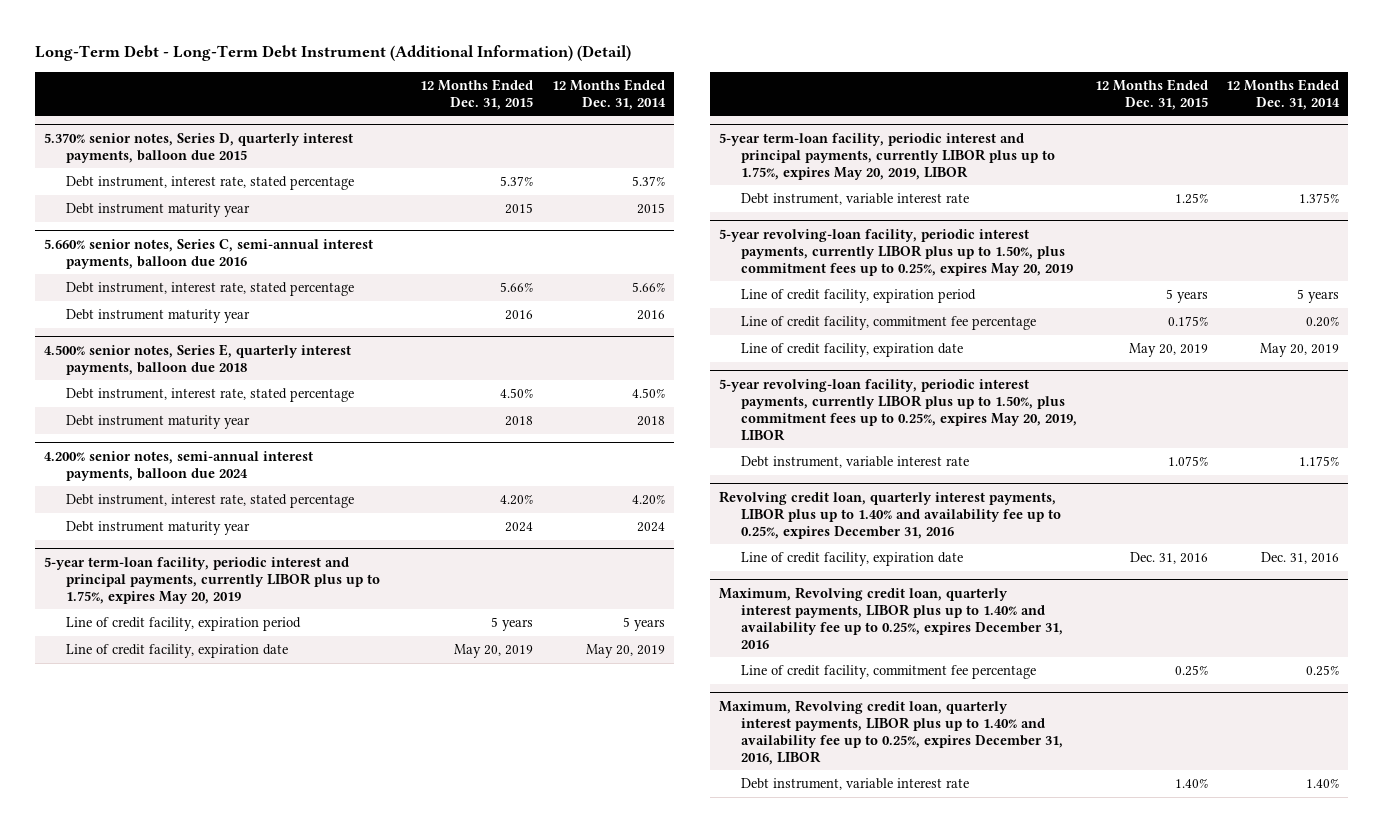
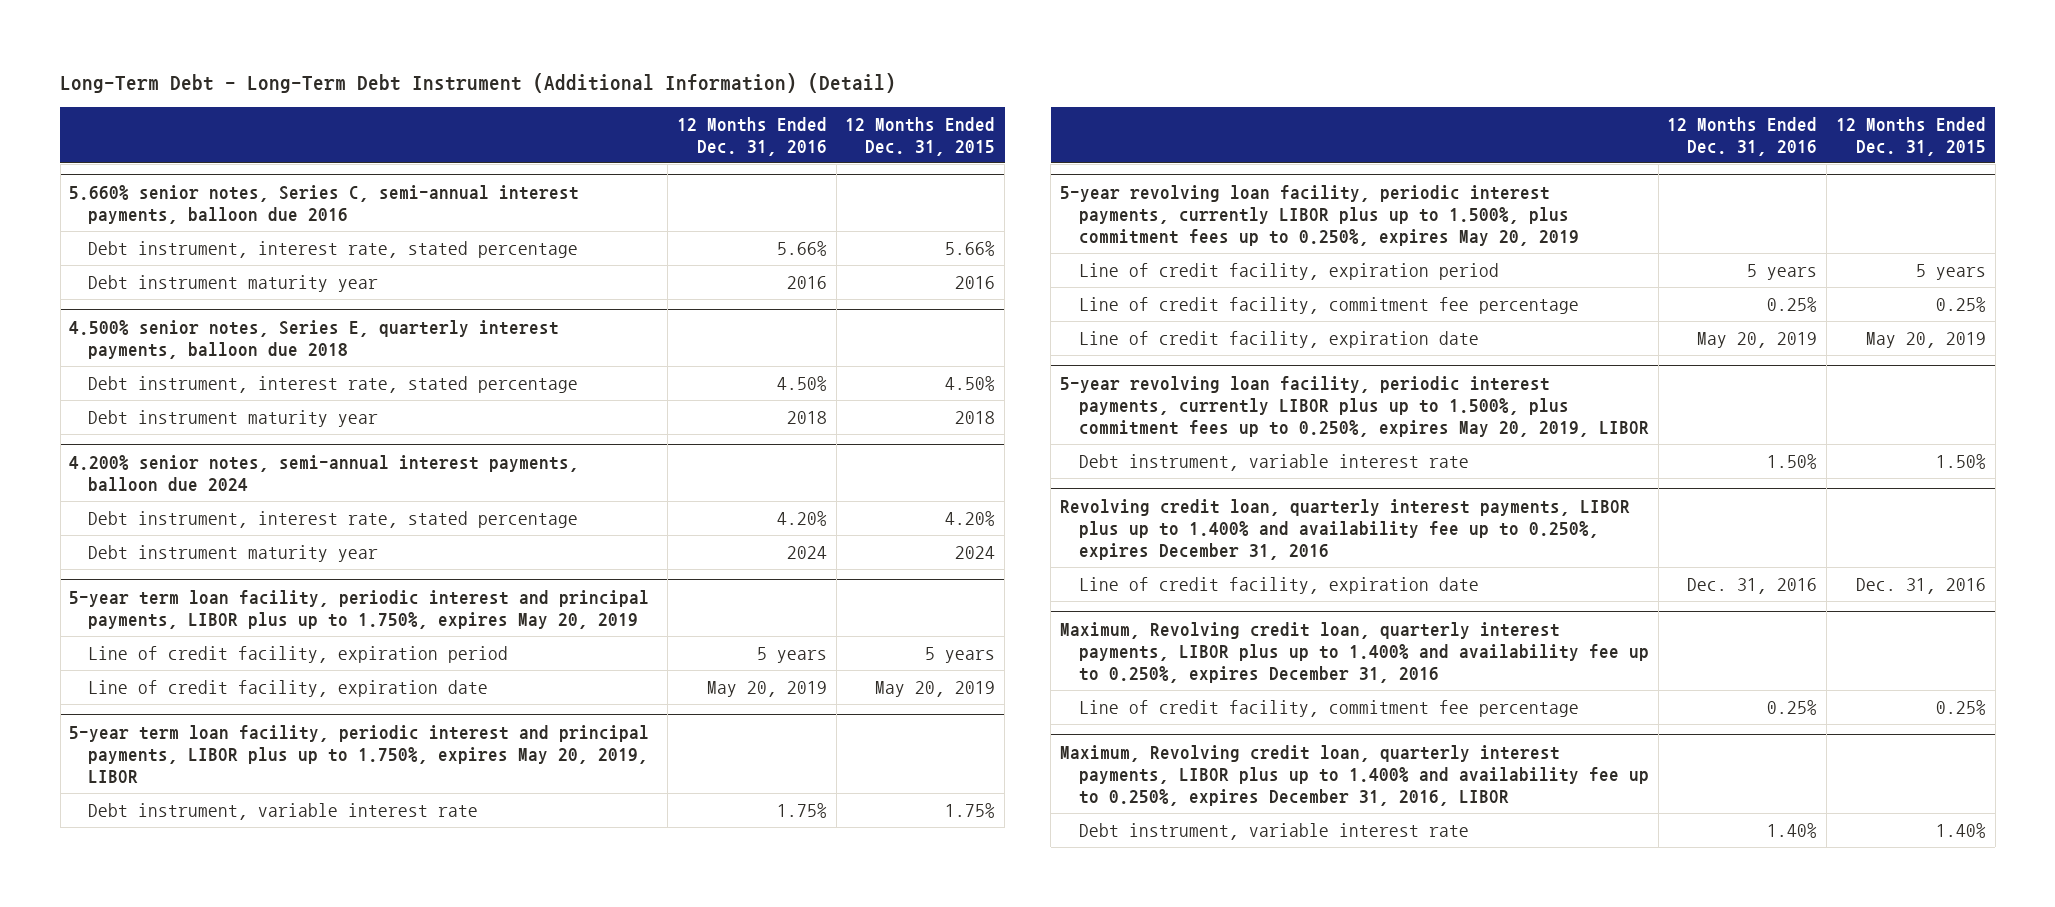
[551,78,666,110] 12 Months Ended Dec. 31, 2014 -> none
none -> [676,116,827,156] 12 Months Ended Dec. 31, 2016
[44,132,354,163] 5.370% senior notes, Series D, quarterly interest payments, balloon due 2015 -> none
[65,176,354,191] Debt instrument, interest rate, stated percentage -> none
[65,203,250,218] Debt instrument maturity year -> none
[44,556,380,604] 5-year term-loan facility, periodic interest and principal payments, currently LIBOR plus up to 1.75%, expires May 20, 2019 -> [69,589,650,629] 5-year term loan facility, periodic interest and principal payments, LIBOR plus up to 1.750%, expires May 20, 2019
[718,132,1055,180] 5-year term-loan facility, periodic interest and principal payments, currently LIBOR plus up to 1.75%, expires May 20, 2019, LIBOR -> [69,724,650,783] 5-year term loan facility, periodic interest and principal payments, LIBOR plus up to 1.750%, expires May 20, 2019, LIBOR
[1174,193,1208,205] 1.25% -> [945,802,996,818] 1.75%
[718,228,1073,276] 5-year revolving-loan facility, periodic interest payments, currently LIBOR plus up to 1.50%, plus commitment fees up to 0.25%, expires May 20, 2019 -> [1059,184,1579,246] 5-year revolving loan facility, periodic interest payments, currently LIBOR plus up to 1.500%, plus commitment fees up to 0.250%, expires May 20, 2019
[1167,316,1208,327] 0.175% -> [1935,296,1986,312] 0.25%
[718,378,1077,441] 5-year revolving-loan facility, periodic interest payments, currently LIBOR plus up to 1.50%, plus commitment fees up to 0.25%, expires May 20, 2019, LIBOR -> [1059,375,1649,437] 5-year revolving loan facility, periodic interest payments, currently LIBOR plus up to 1.500%, plus commitment fees up to 0.250%, expires May 20, 2019, LIBOR
[1167,456,1208,467] 1.075% -> [1935,453,1986,469] 1.50%
[718,490,1061,539] Revolving credit loan, quarterly interest payments, LIBOR plus up to 1.40% and availability fee up to 0.25%, expires December 31, 2016 -> [1059,498,1630,560] Revolving credit loan, quarterly interest payments, LIBOR plus up to 1.400% and availability fee up to 0.250%, expires December 31, 2016
[718,586,1063,649] Maximum, Revolving credit loan, quarterly interest payments, LIBOR plus up to 1.40% and availability fee up to 0.25%, expires December 31, 2016 -> [1059,621,1649,683] Maximum, Revolving credit loan, quarterly interest payments, LIBOR plus up to 1.400% and availability fee up to 0.250%, expires December 31, 2016
[718,699,1063,765] Maximum, Revolving credit loan, quarterly interest payments, LIBOR plus up to 1.40% and availability fee up to 0.25%, expires December 31, 2016, LIBOR -> [1059,744,1649,806] Maximum, Revolving credit loan, quarterly interest payments, LIBOR plus up to 1.400% and availability fee up to 0.250%, expires December 31, 2016, LIBOR

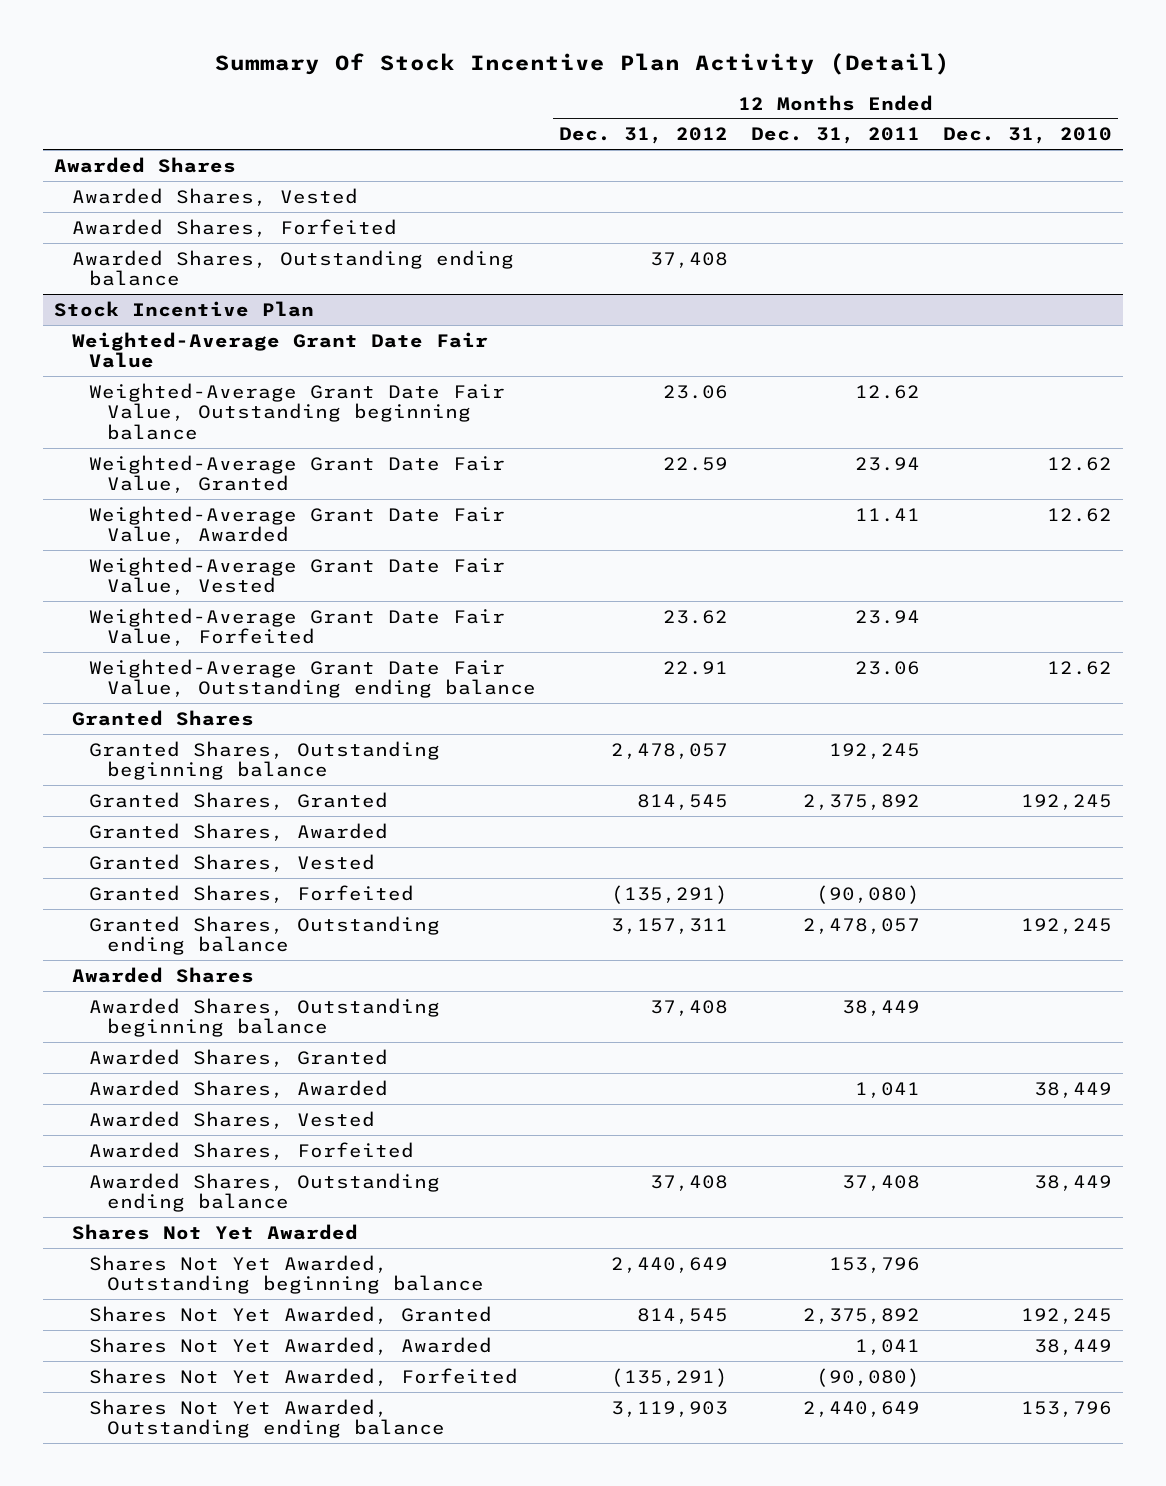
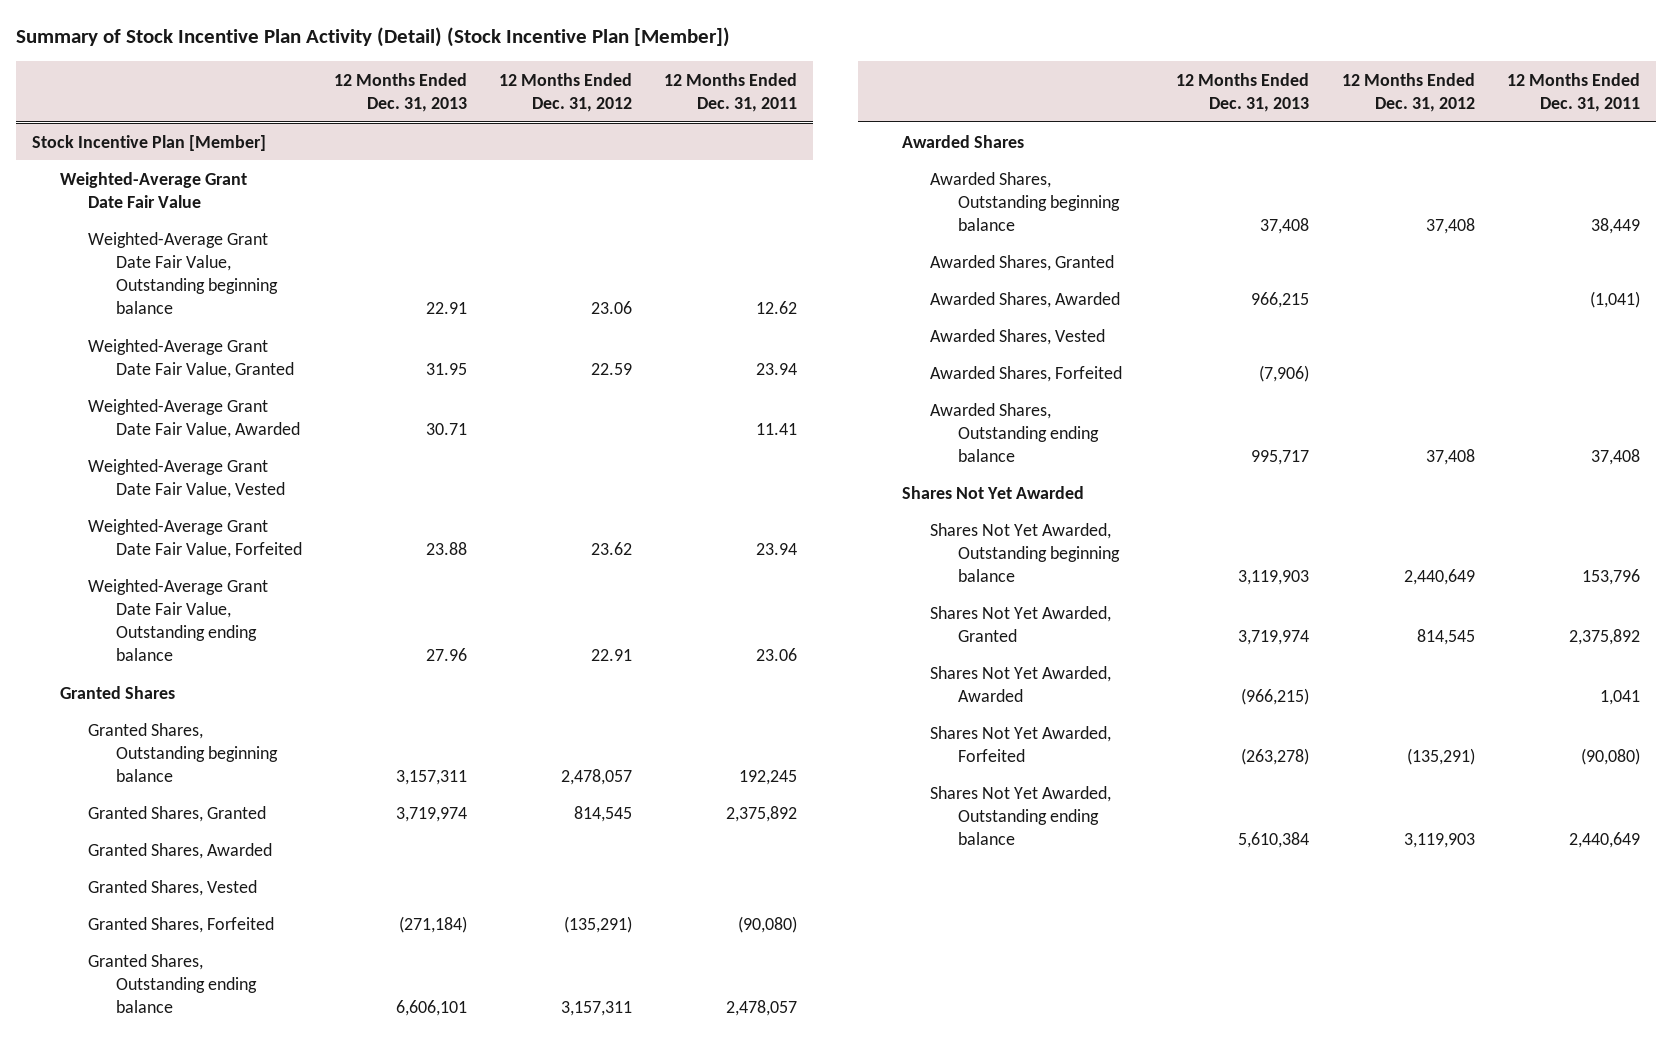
[215,53,951,76] Summary Of Stock Incentive Plan Activity (Detail) -> [15,27,730,48] Summary of Stock Incentive Plan Activity (Detail) (Stock Incentive Plan [Member])
[942,127,1112,145] Dec. 31, 2010 -> none
none -> [333,72,467,112] 12 Months Ended Dec. 31, 2013
[54,156,237,173] Awarded Shares -> none
[71,187,358,206] Awarded Shares, Vested -> none
[71,218,397,237] Awarded Shares, Forfeited -> none
[71,249,514,287] Awarded Shares, Outstanding ending balance -> none
[54,300,315,317] Stock Incentive Plan -> [31,134,266,151] Stock Incentive Plan [Member]
[855,1081,921,1098] 1,041 -> [1589,290,1640,308] (1,041)

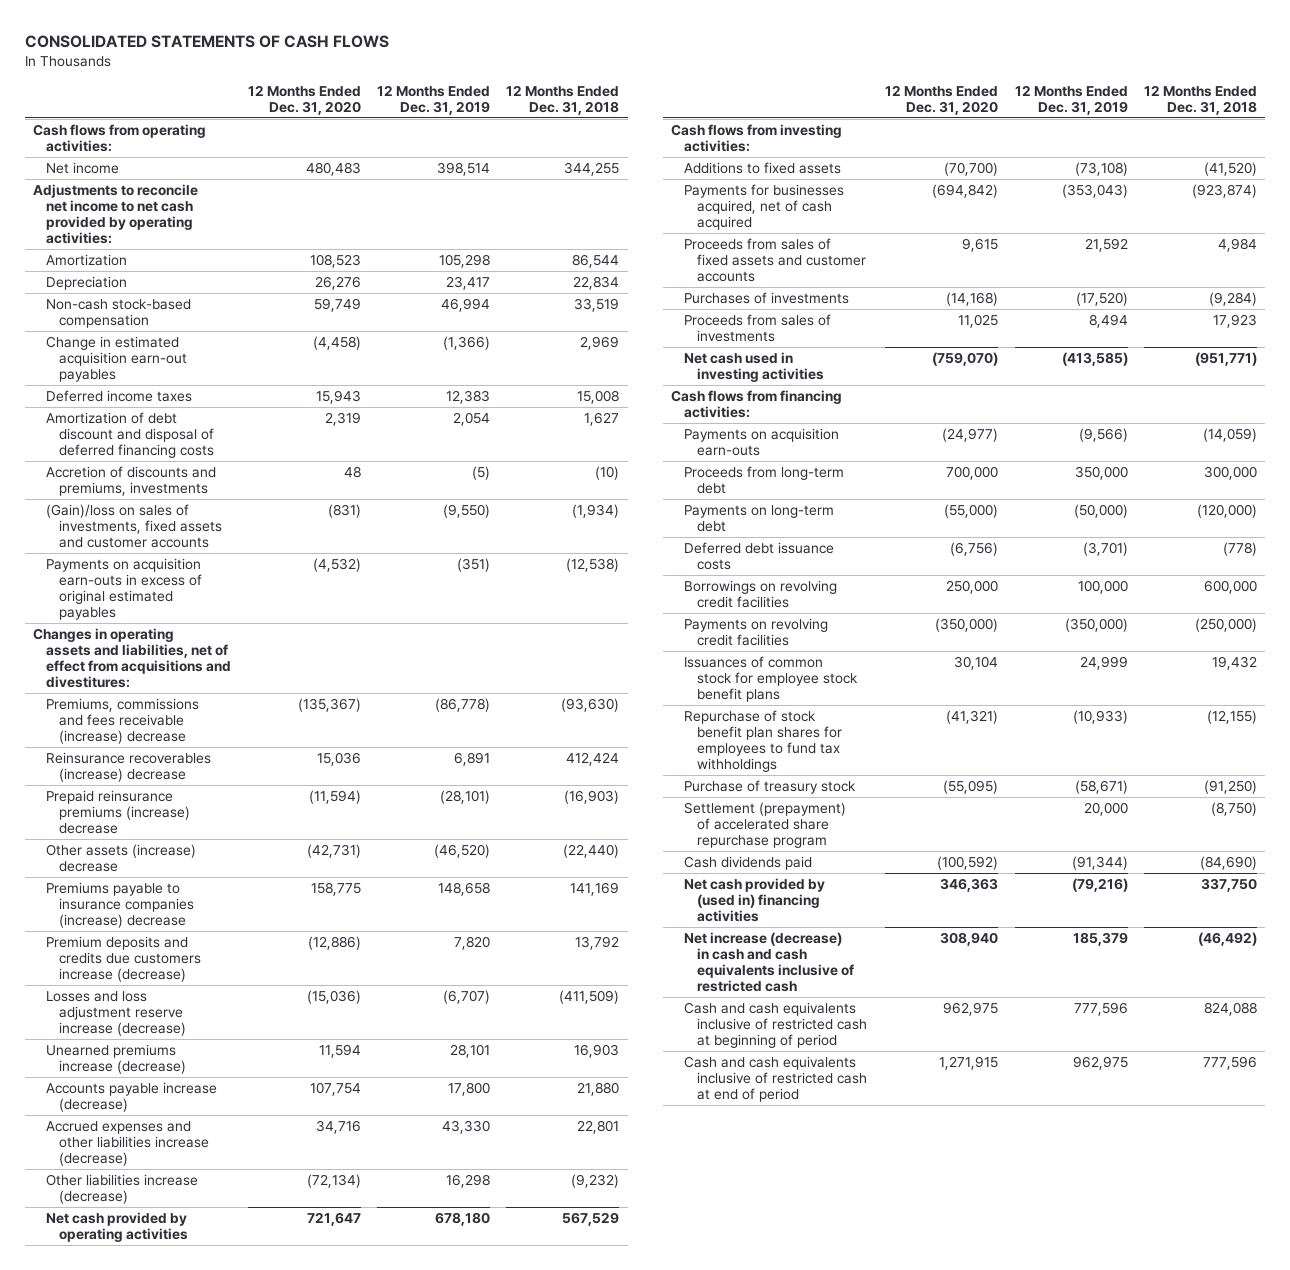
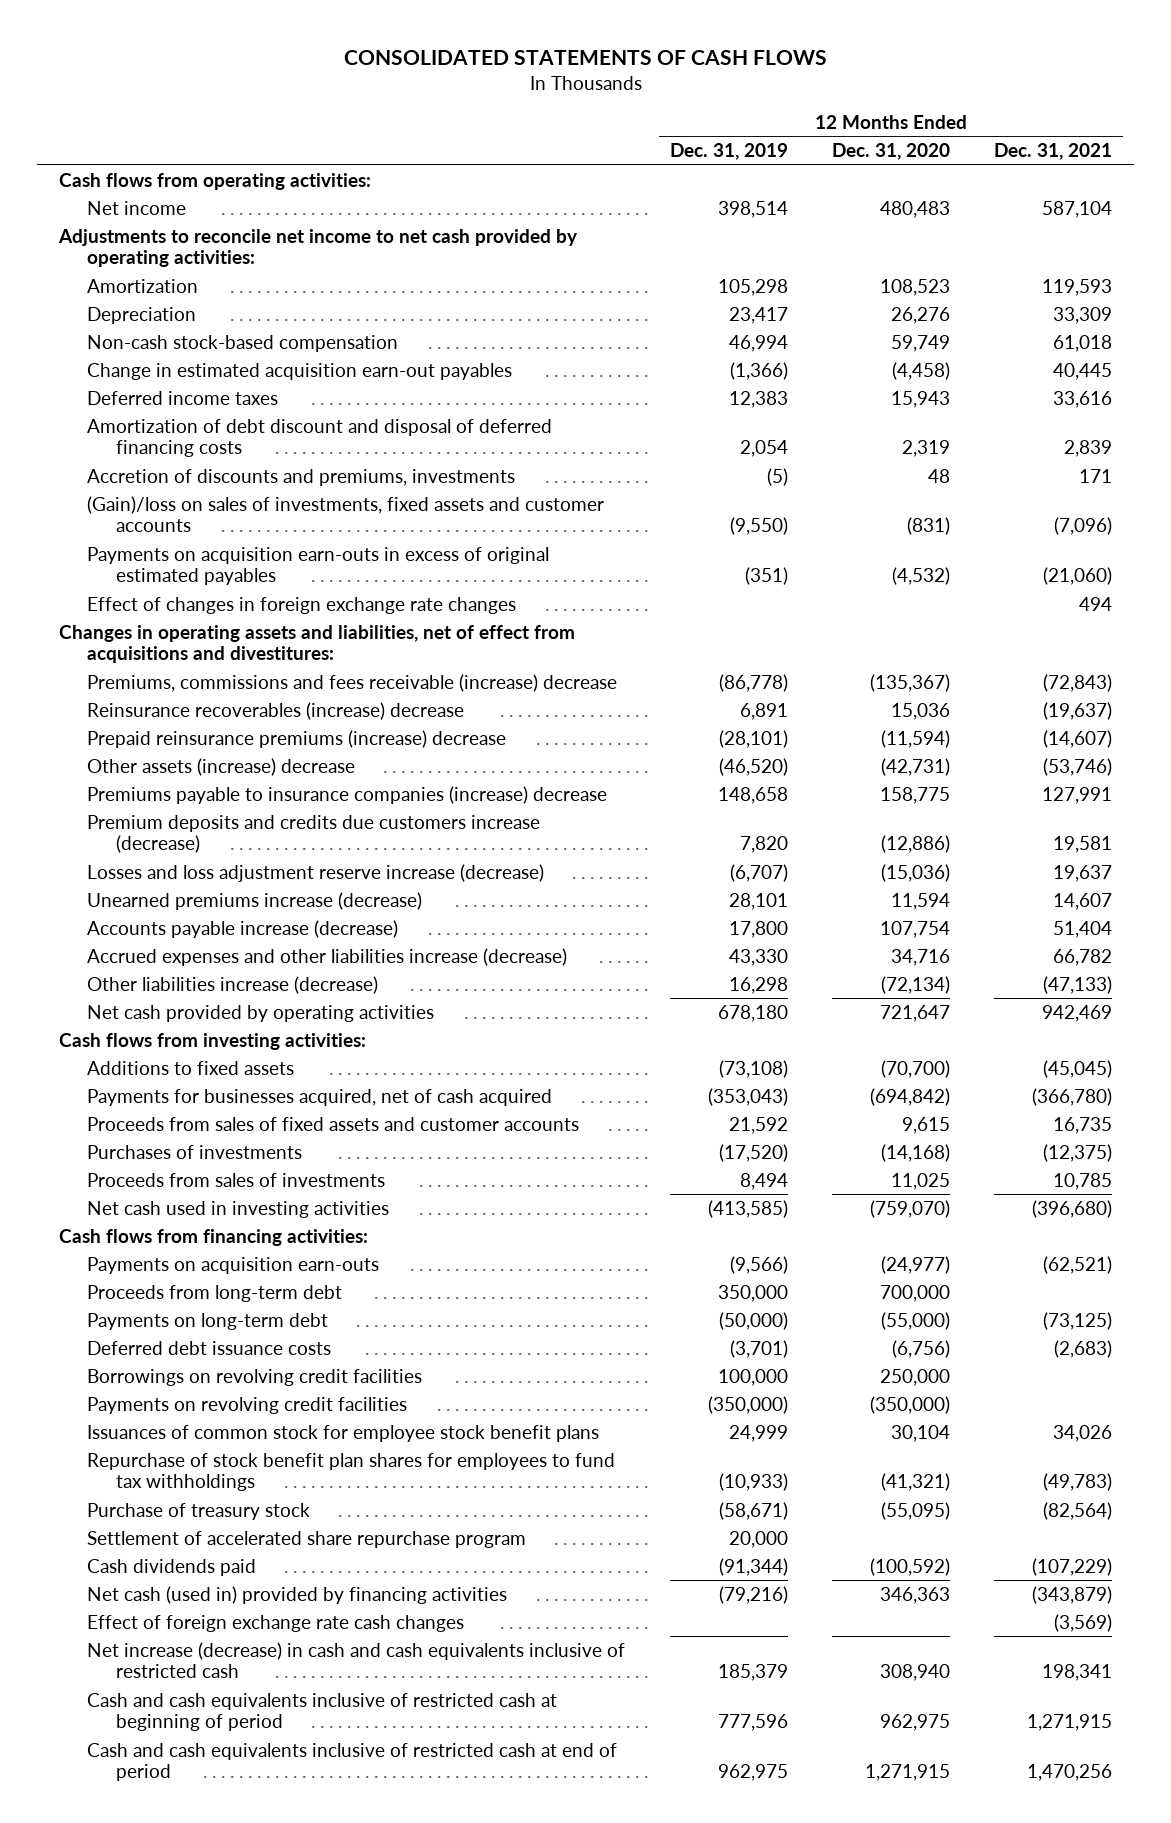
[506,84,620,116] 12 Months Ended Dec. 31, 2018 -> none
none -> [994,143,1113,161] Dec. 31, 2021
none -> [87,596,517,614] Effect of changes in foreign exchange rate changes
[683,801,846,849] Settlement (prepayment) of accelerated share repurchase program -> [87,1530,527,1548] Settlement of accelerated share repurchase program
[683,877,825,923] Net cash provided by (used in) financing activities -> [87,1585,508,1604] Net cash (used in) provided by financing activities
none -> [87,1614,465,1632] Effect of foreign exchange rate cash changes

